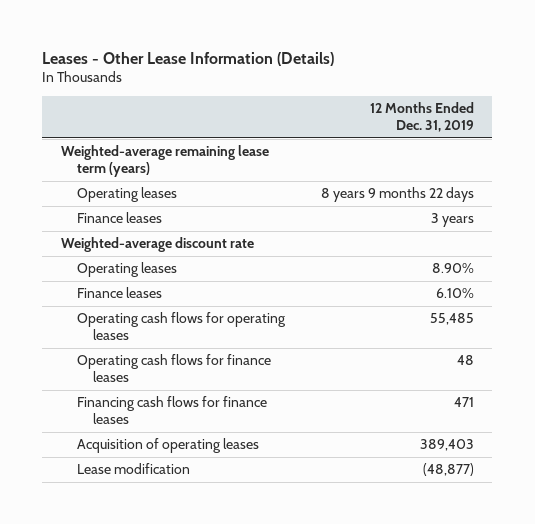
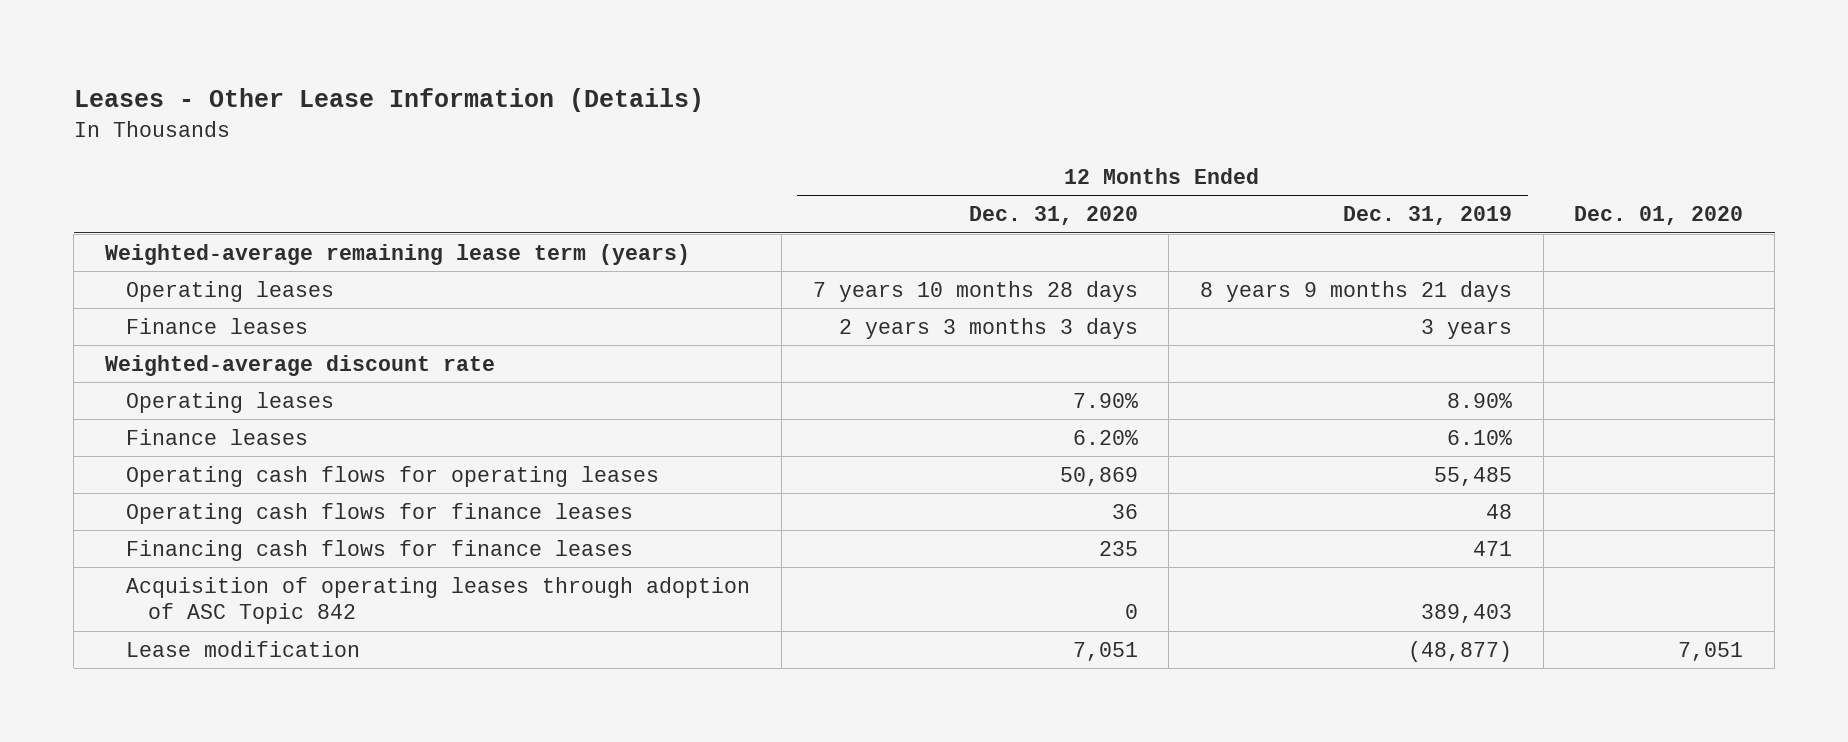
none -> [968,206,1138,226] Dec. 31, 2020
none -> [1574,206,1744,226] Dec. 01, 2020
[321,187,475,203] 8 years 9 months 22 days -> [1200,280,1513,302] 8 years 9 months 21 days
[76,438,259,454] Acquisition of operating leases -> [126,576,751,625] Acquisition of operating leases through adoption of ASC Topic 842

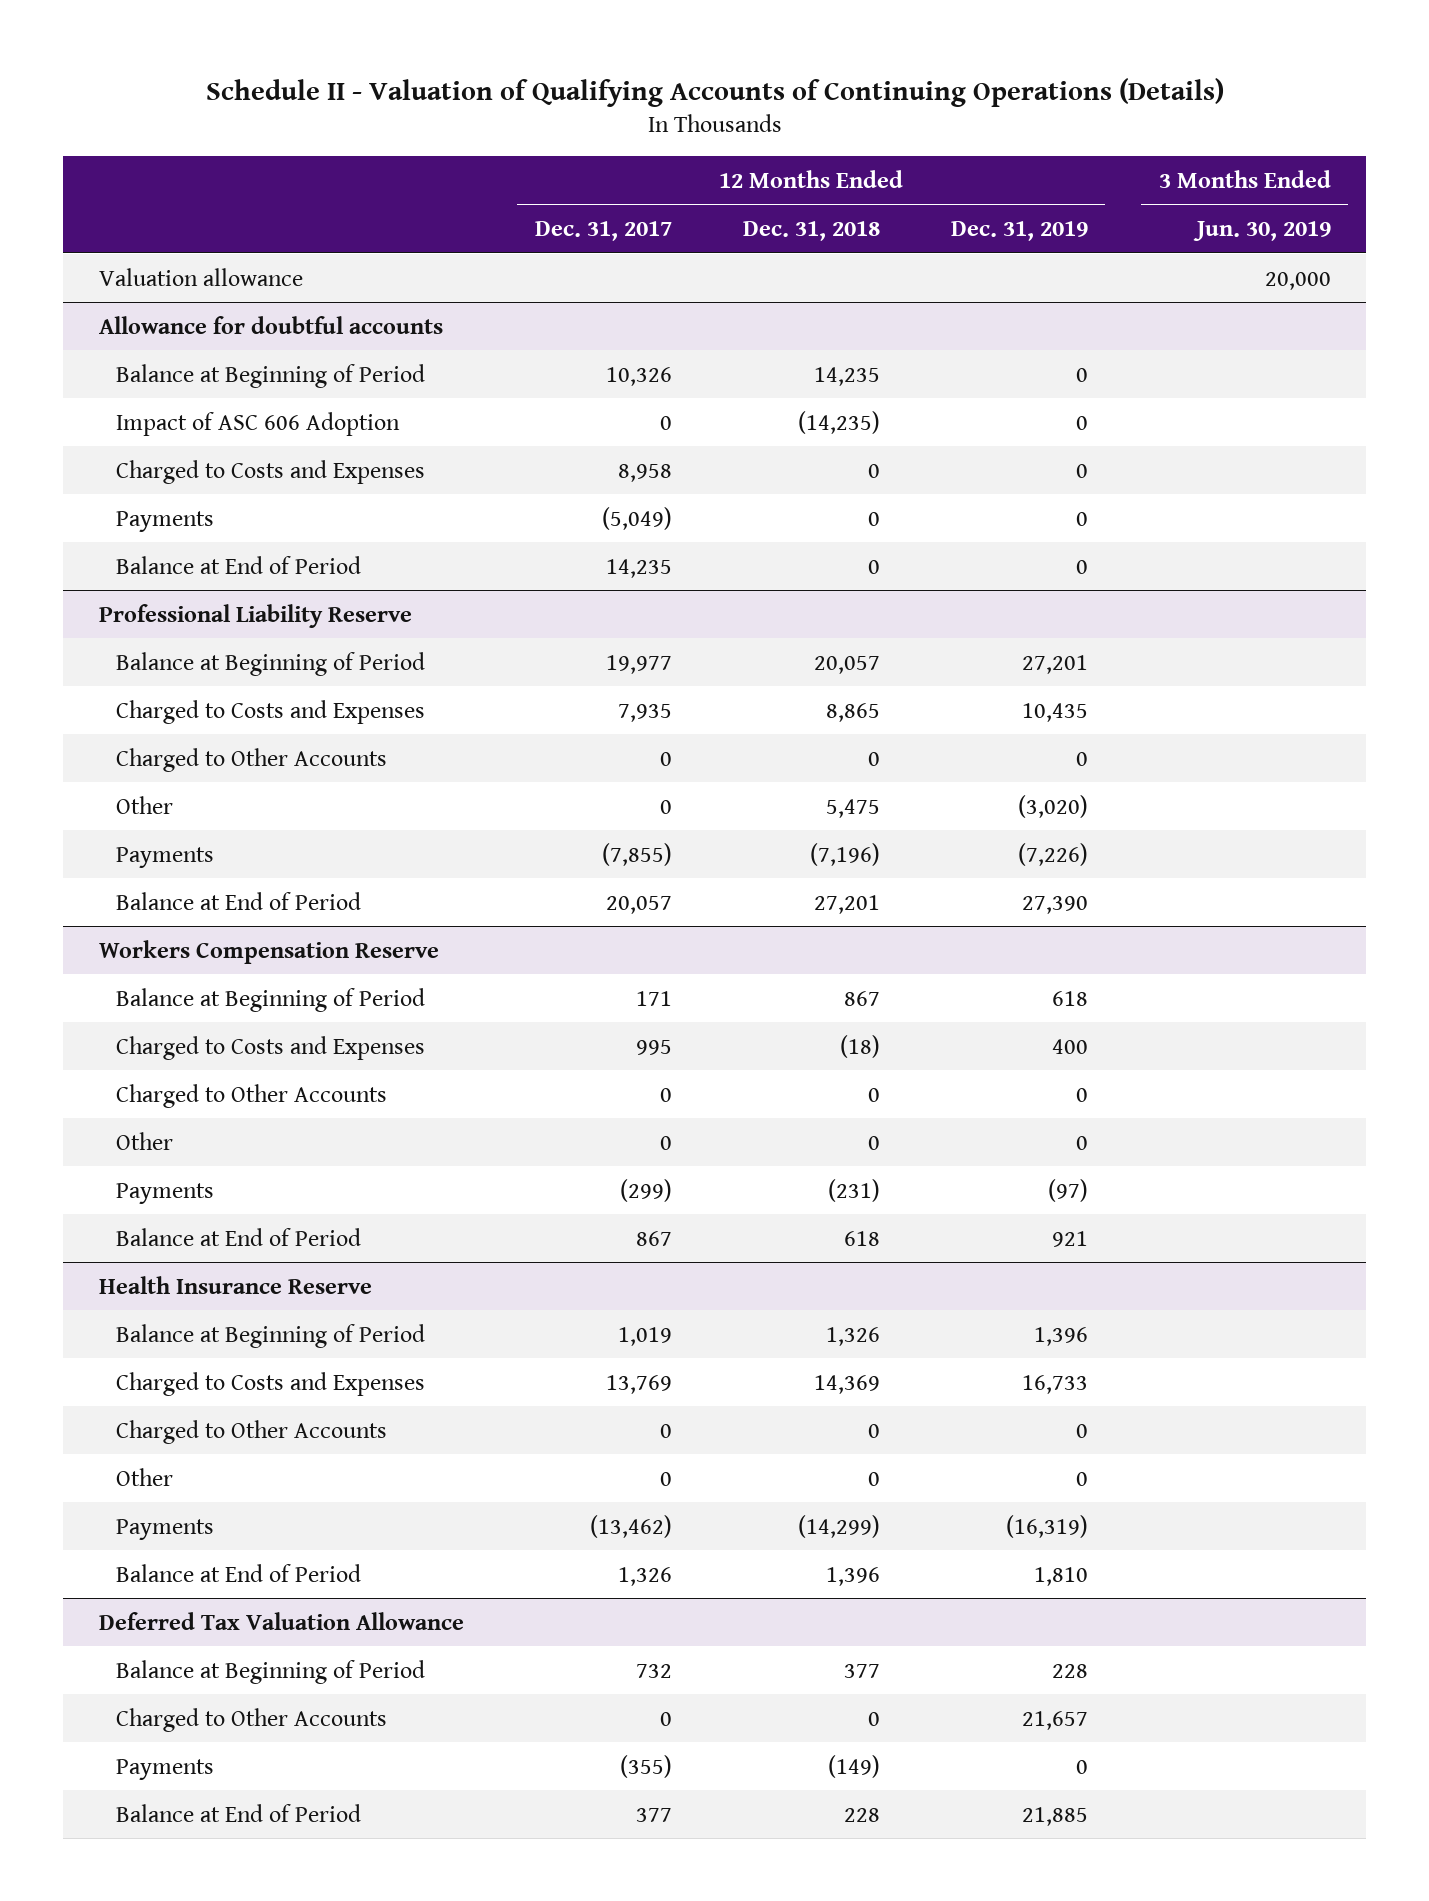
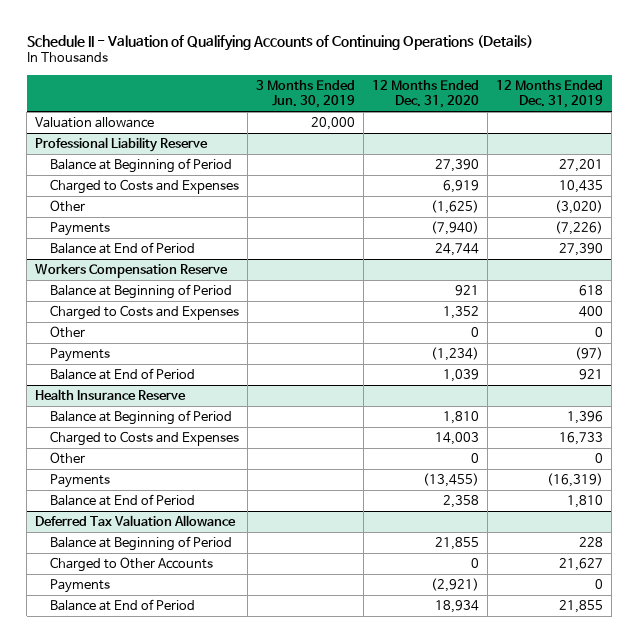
[534,221,672,242] Dec. 31, 2017 -> none
[742,221,880,242] Dec. 31, 2018 -> none
none -> [372,79,480,108] 12 Months Ended Dec. 31, 2020
[98,315,443,334] Allowance for doubtful accounts -> none
[115,363,425,388] Balance at Beginning of Period -> none
[115,411,400,436] Impact of ASC 606 Adoption -> none
[115,459,425,484] Charged to Costs and Expenses -> none
[115,510,214,532] Payments -> none
[115,555,361,574] Balance at End of Period -> none
[115,747,387,772] Charged to Other Accounts -> none
[115,1083,387,1108] Charged to Other Accounts -> none
[115,1419,387,1444] Charged to Other Accounts -> none
[1021,1710,1088,1730] 21,657 -> [559,557,604,571] 21,627
[1021,1806,1088,1826] 21,885 -> [559,599,604,613] 21,855

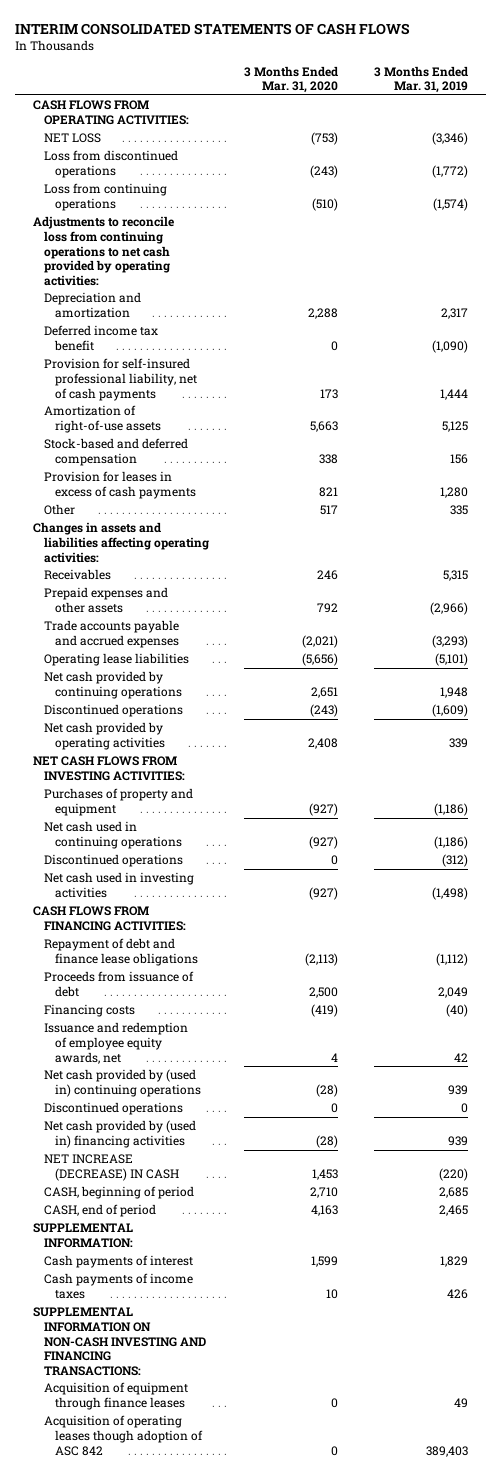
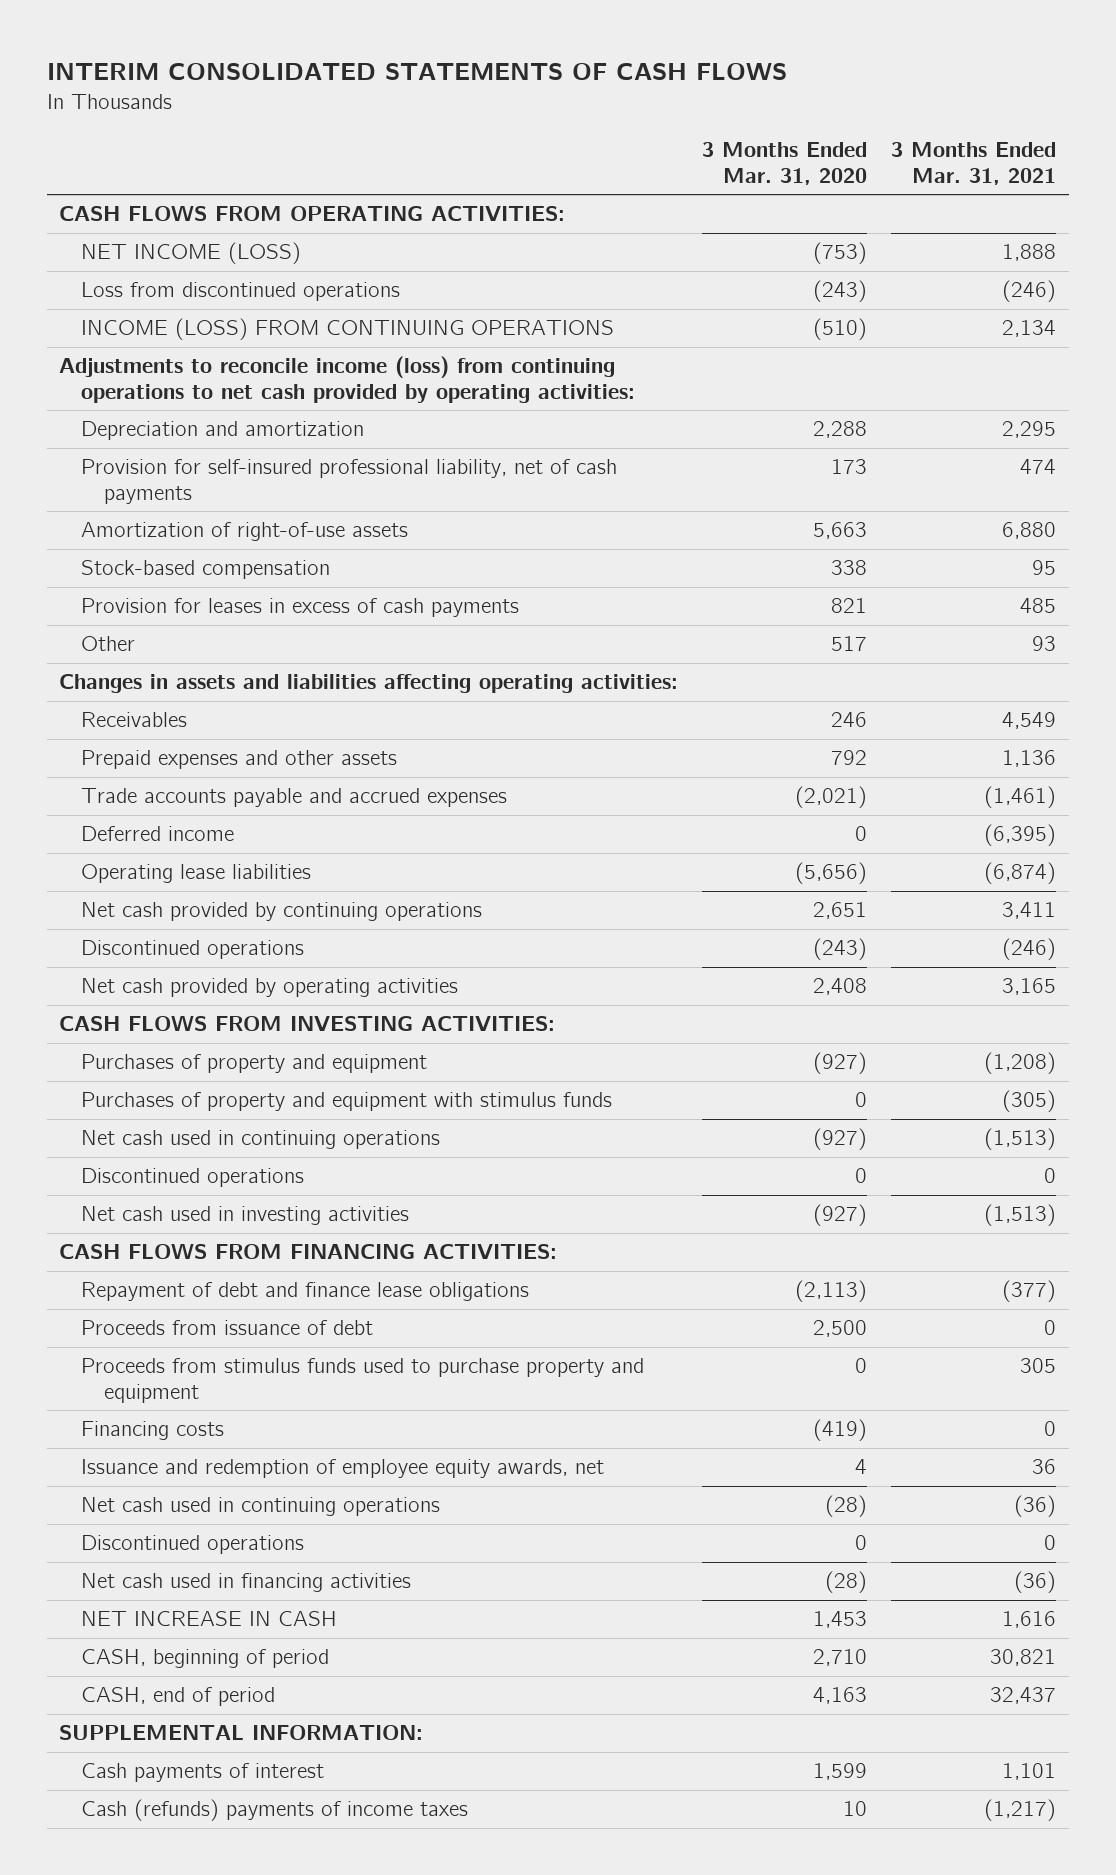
[374,65,469,94] 3 Months Ended Mar. 31, 2019 -> none
none -> [891,142,1057,185] 3 Months Ended Mar. 31, 2021
[43,133,101,144] NET LOSS -> [81,242,302,265] NET INCOME (LOSS)
[43,183,167,211] Loss from continuing operations -> [81,318,615,341] INCOME (LOSS) FROM CONTINUING OPERATIONS
[32,216,174,286] Adjustments to reconcile loss from continuing operations to net cash provided by operating activities: -> [59,356,636,403] Adjustments to reconcile income (loss) from continuing operations to net cash provided by operating activities:
[43,325,158,351] Deferred income tax benefit -> none
[43,438,188,466] Stock-based and deferred compensation -> [81,560,331,580] Stock-based compensation
none -> [81,826,235,842] Deferred income
[32,756,185,781] NET CASH FLOWS FROM INVESTING ACTIVITIES: -> [59,1016,556,1032] CASH FLOWS FROM INVESTING ACTIVITIES:
none -> [81,1092,613,1112] Purchases of property and equipment with stimulus funds
none -> [81,1358,645,1403] Proceeds from stimulus funds used to purchase property and equipment
[43,1069,201,1097] Net cash provided by (used in) continuing operations -> [81,1497,441,1517] Net cash used in continuing operations
[43,1120,196,1148] Net cash provided by (used in) financing activities -> [81,1573,412,1593] Net cash used in financing activities
[43,1154,179,1181] NET INCREASE (DECREASE) IN CASH -> [81,1611,338,1627] NET INCREASE IN CASH
[32,1307,206,1376] SUPPLEMENTAL INFORMATION ON NON-CASH INVESTING AND FINANCING TRANSACTIONS: -> none
[43,1382,188,1410] Acquisition of equipment through finance leases -> none
[43,1415,203,1456] Acquisition of operating leases though adoption of ASC 842 -> none
[43,1273,193,1299] Cash payments of income taxes -> [81,1799,469,1822] Cash (refunds) payments of income taxes

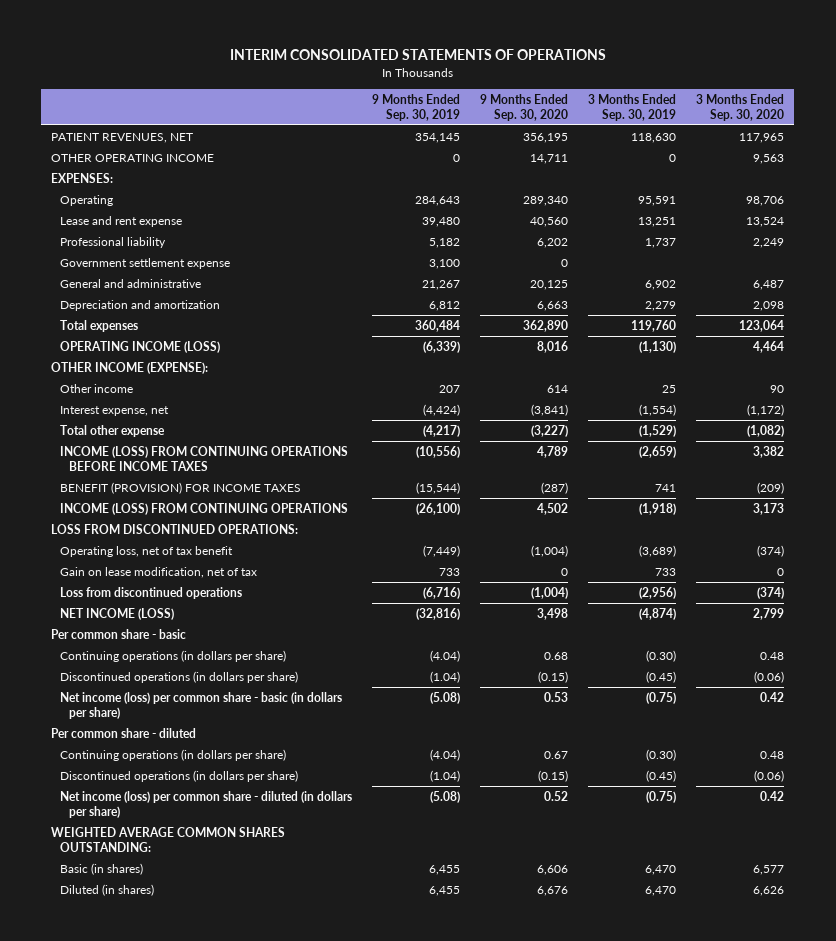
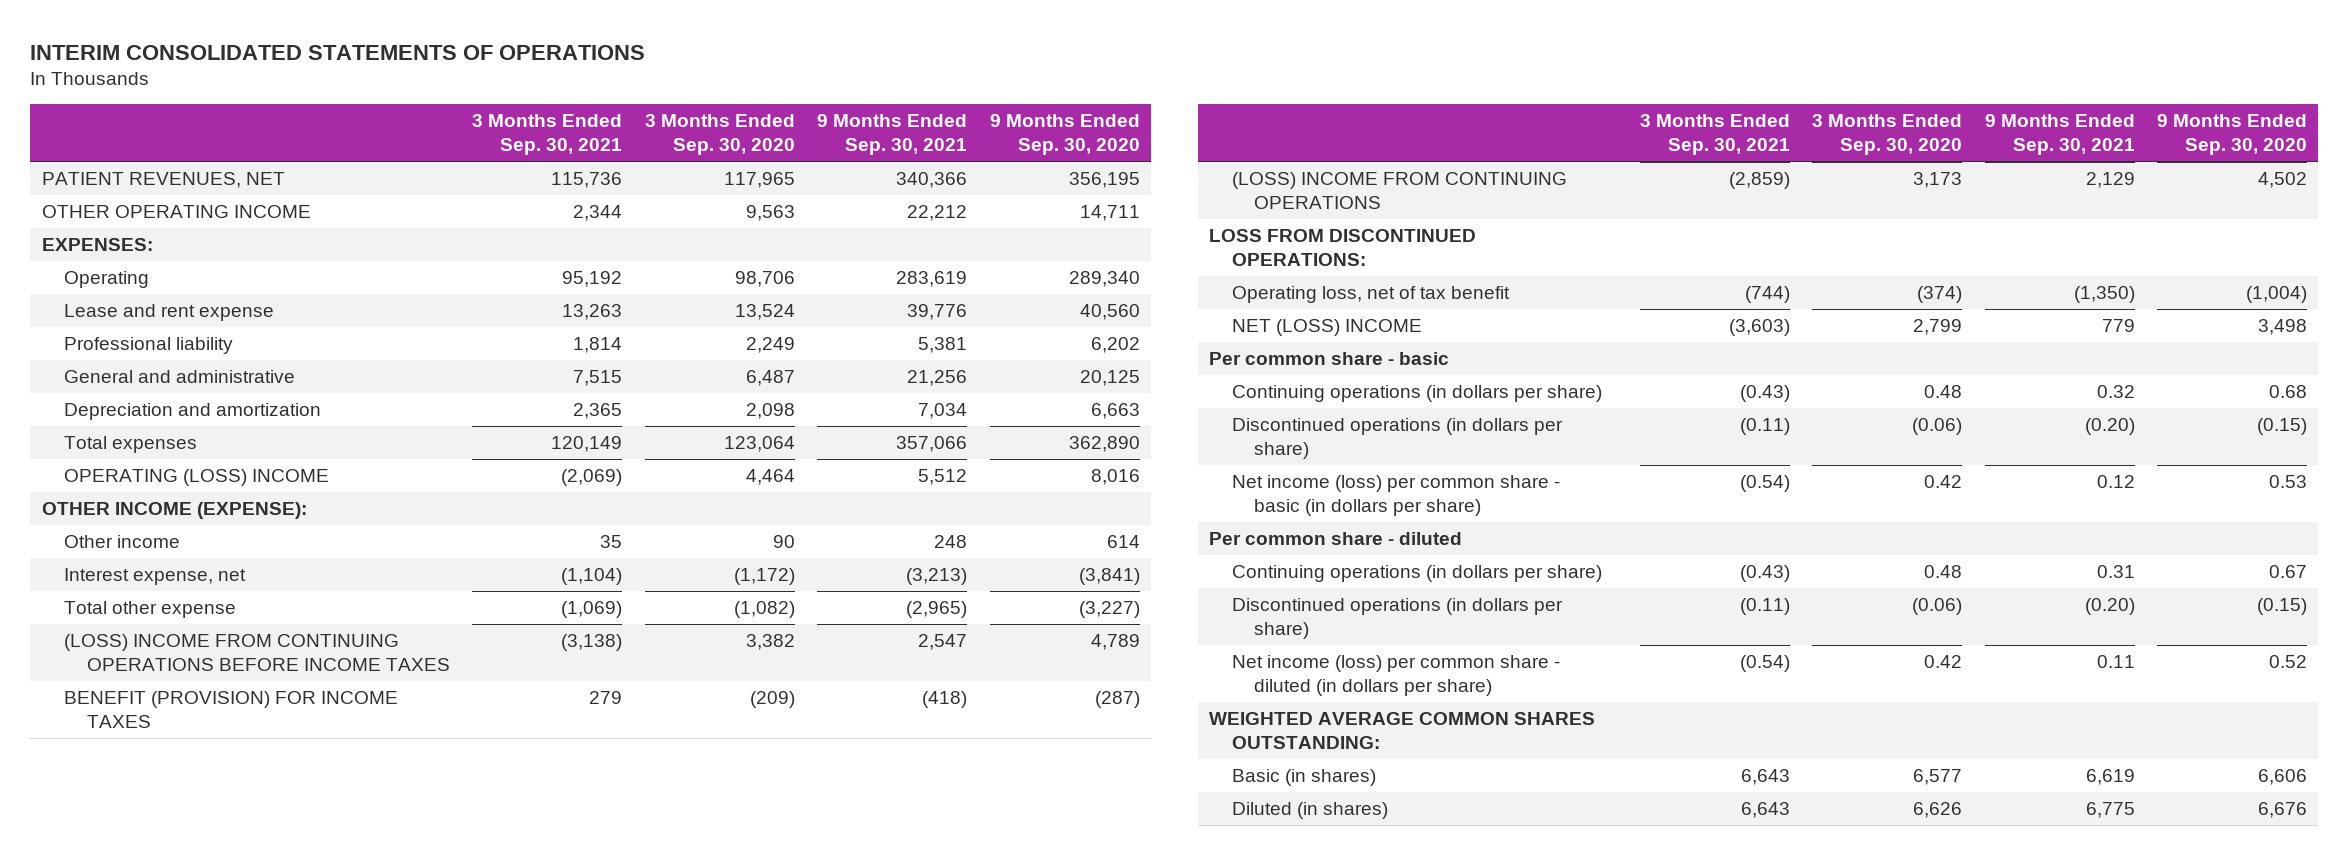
[372,93,461,121] 9 Months Ended Sep. 30, 2019 -> none
[588,93,677,121] 3 Months Ended Sep. 30, 2019 -> none
none -> [472,114,623,156] 3 Months Ended Sep. 30, 2021
none -> [817,114,968,156] 9 Months Ended Sep. 30, 2021
[60,257,231,269] Government settlement expense -> none
[60,340,221,353] OPERATING INCOME (LOSS) -> [64,469,330,487] OPERATING (LOSS) INCOME
[60,445,349,472] INCOME (LOSS) FROM CONTINUING OPERATIONS BEFORE INCOME TAXES -> [64,634,450,671] (LOSS) INCOME FROM CONTINUING OPERATIONS BEFORE INCOME TAXES
[60,502,349,515] INCOME (LOSS) FROM CONTINUING OPERATIONS -> [1231,172,1567,209] (LOSS) INCOME FROM CONTINUING OPERATIONS
[60,566,258,578] Gain on lease modification, net of tax -> none
[60,586,243,599] Loss from discontinued operations -> none
[60,607,175,620] NET INCOME (LOSS) -> [1231,319,1422,337] NET (LOSS) INCOME

